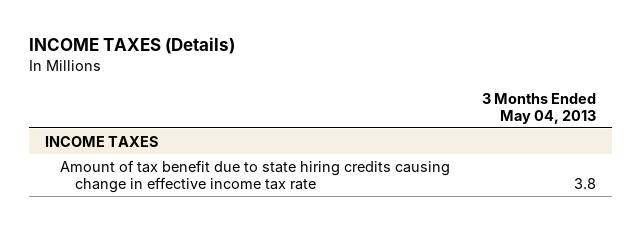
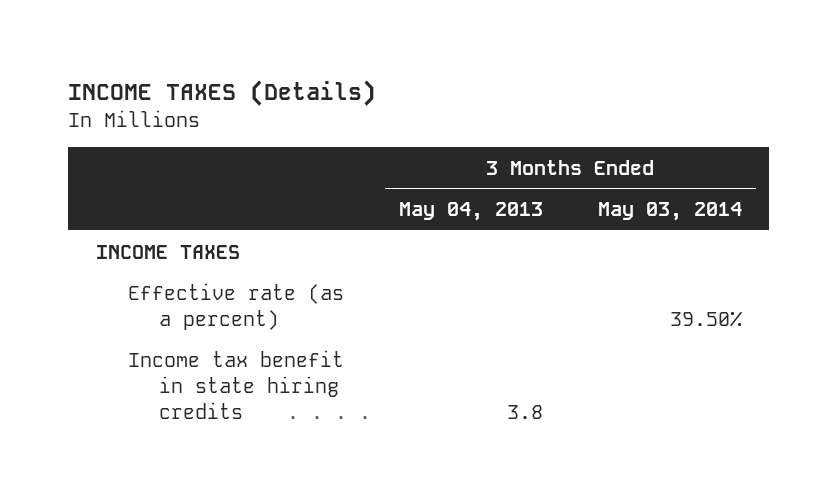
none -> [597,202,742,222] May 03, 2014
none -> [127,282,344,330] Effective rate (as a percent)
[59,159,450,193] Amount of tax benefit due to state hiring credits causing change in effective income tax rate -> [127,349,344,420] Income tax benefit in state hiring credits

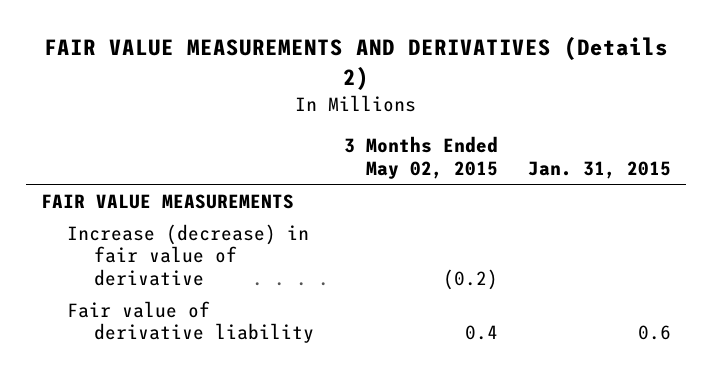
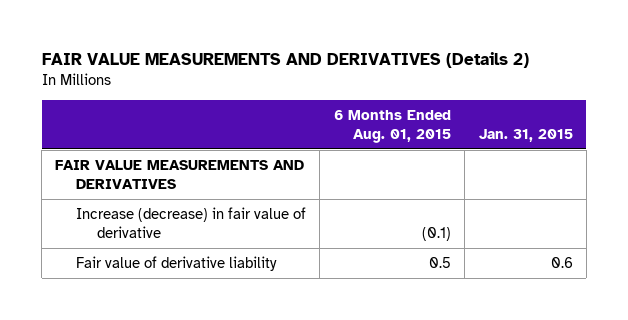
[343,136,498,180] 3 Months Ended May 02, 2015 -> none
none -> [333,110,451,143] 6 Months Ended Aug. 01, 2015
[40,193,294,209] FAIR VALUE MEASUREMENTS -> [55,160,305,189] FAIR VALUE MEASUREMENTS AND DERIVATIVES

